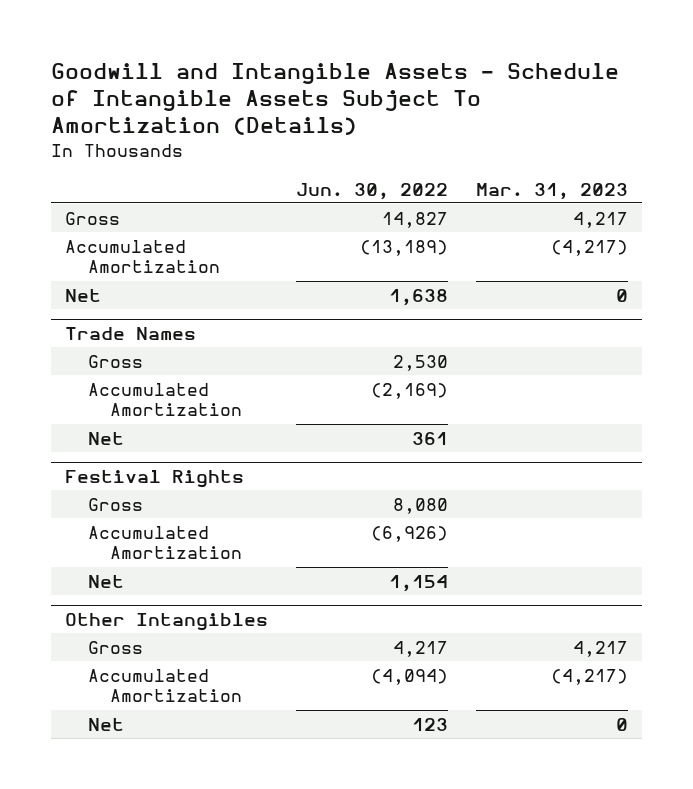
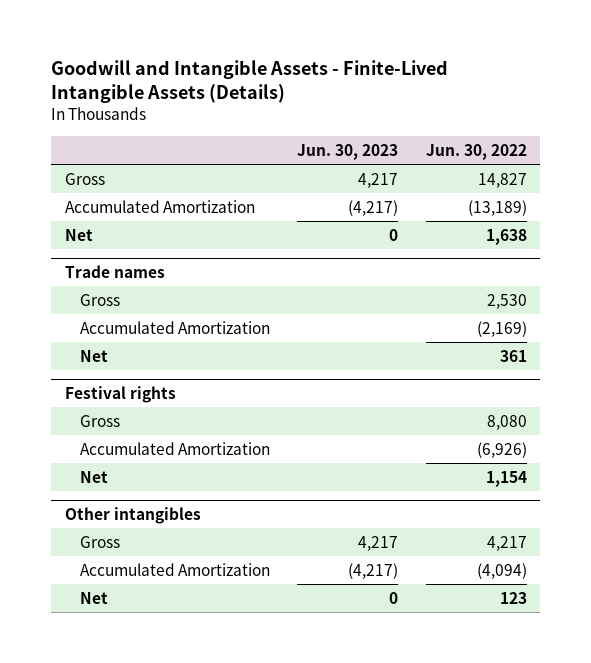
[51,62,620,136] Goodwill and Intangible Assets - Schedule of Intangible Assets Subject To Amortization (Details) -> [51,60,449,104] Goodwill and Intangible Assets - Finite-Lived Intangible Assets (Details)
[475,182,628,200] Mar. 31, 2023 -> none
none -> [297,143,399,160] Jun. 30, 2023
[65,327,197,341] Trade Names -> [64,264,165,278] Trade names
[65,470,245,489] Festival Rights -> [64,385,176,403] Festival rights
[65,613,269,632] Other Intangibles -> [64,506,201,524] Other intangibles

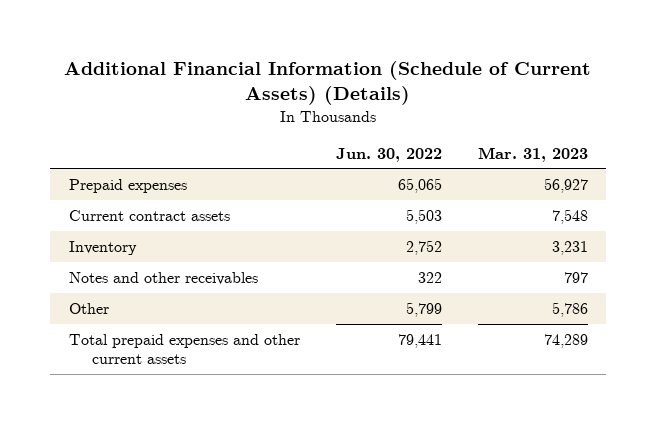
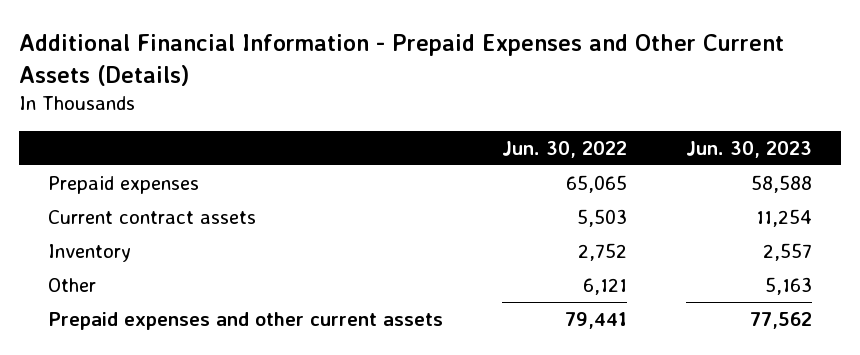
[64,61,592,106] Additional Financial Information (Schedule of Current Assets) (Details) -> [19,33,785,86] Additional Financial Information - Prepaid Expenses and Other Current Assets (Details)
[478,146,589,162] Mar. 31, 2023 -> none
none -> [685,140,812,158] Jun. 30, 2023
[68,271,258,285] Notes and other receivables -> none
[405,301,442,317] 5,799 -> [583,277,628,295] 6,121
[68,333,300,365] Total prepaid expenses and other current assets -> [48,311,444,330] Prepaid expenses and other current assets

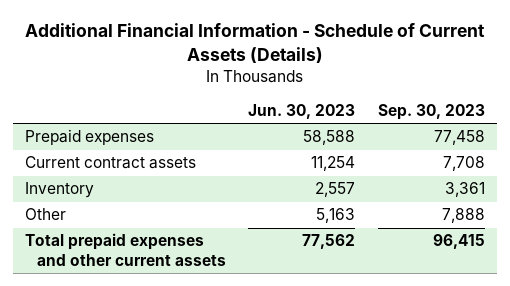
[19,33,785,86] Additional Financial Information - Prepaid Expenses and Other Current Assets (Details) -> [24,23,485,64] Additional Financial Information - Schedule of Current Assets (Details)
[502,140,628,158] Jun. 30, 2022 -> none
none -> [378,103,486,120] Sep. 30, 2023
[48,311,444,330] Prepaid expenses and other current assets -> [24,233,226,266] Total prepaid expenses and other current assets

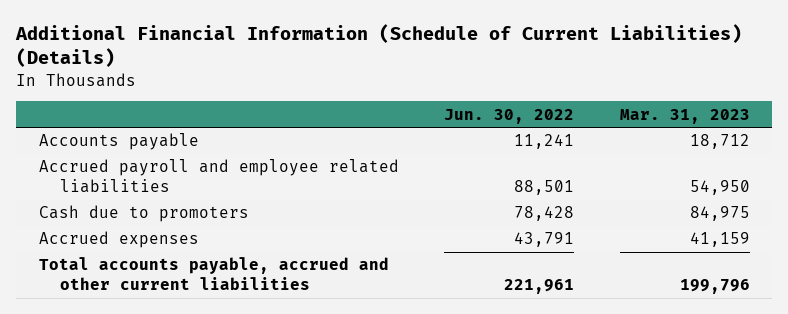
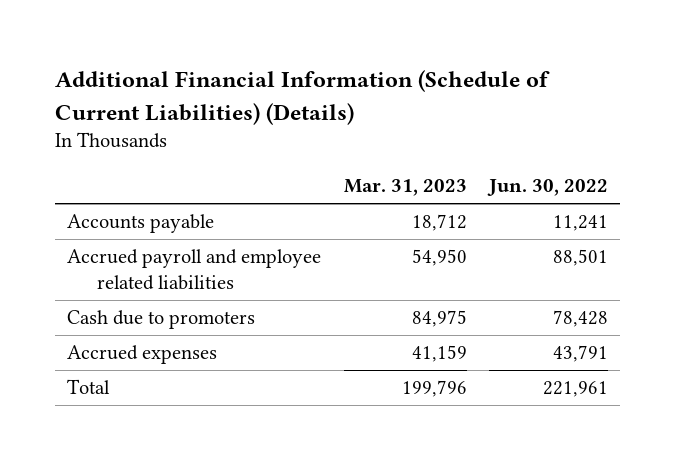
[38,257,389,291] Total accounts payable, accrued and other current liabilities -> [66,379,110,395] Total

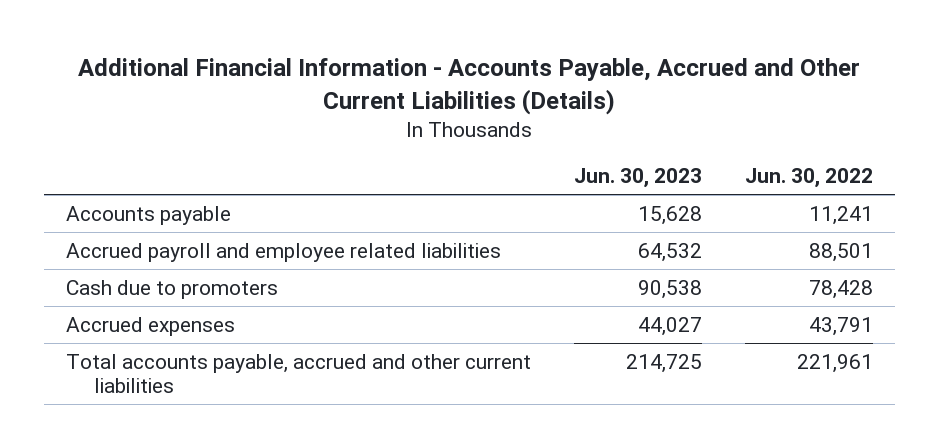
[55,70,551,125] Additional Financial Information (Schedule of Current Liabilities) (Details) -> [78,58,861,115] Additional Financial Information - Accounts Payable, Accrued and Other Current Liabilities (Details)
[343,179,467,197] Mar. 31, 2023 -> none
none -> [573,168,702,189] Jun. 30, 2023
[66,379,110,395] Total -> [65,353,531,394] Total accounts payable, accrued and other current liabilities

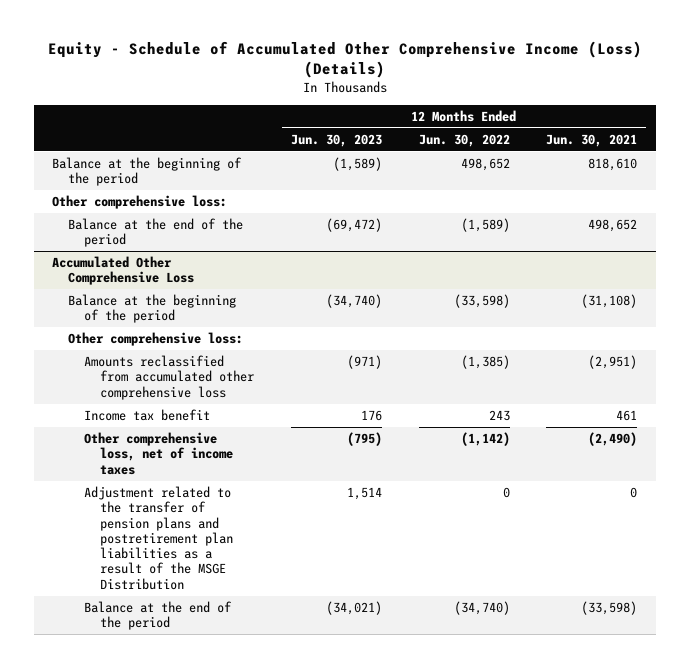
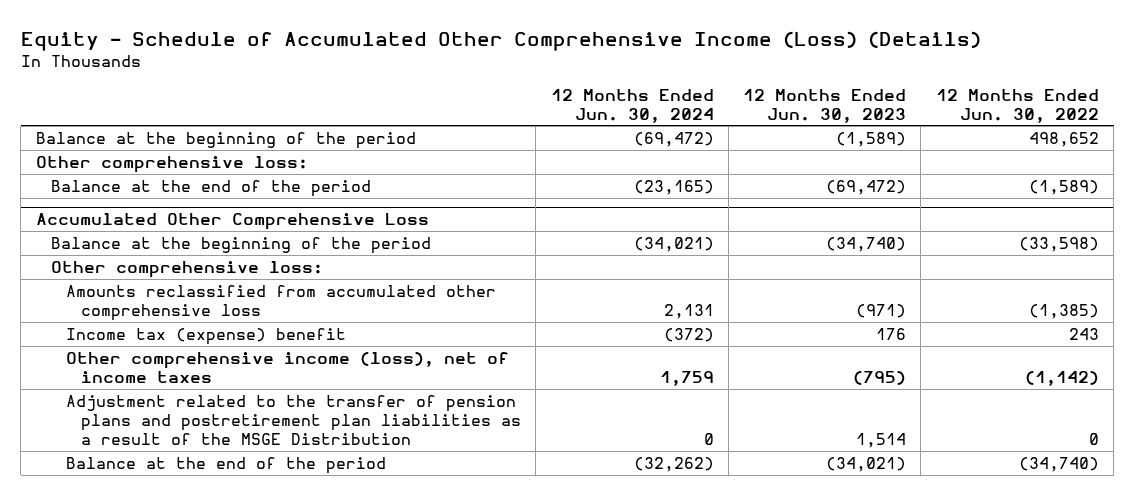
[546,133,638,147] Jun. 30, 2021 -> none
none -> [550,88,714,123] 12 Months Ended Jun. 30, 2024
[84,409,211,422] Income tax benefit -> [65,327,346,345] Income tax (expense) benefit
[84,432,234,475] Other comprehensive loss, net of income taxes -> [65,351,509,383] Other comprehensive income (loss), net of income taxes

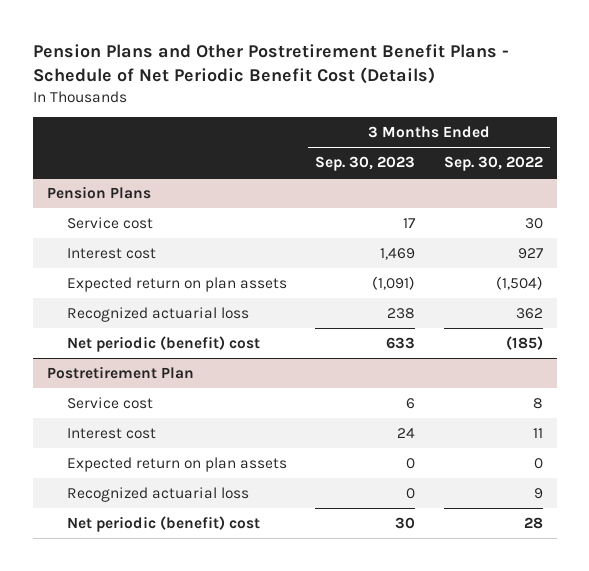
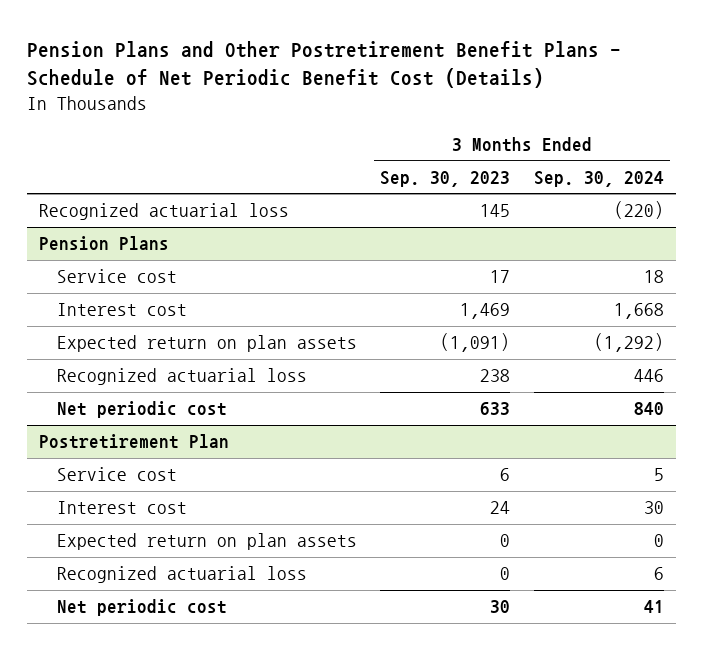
[443,156,543,172] Sep. 30, 2022 -> none
none -> [534,170,665,187] Sep. 30, 2024
none -> [39,203,290,221] Recognized actuarial loss
[66,335,260,352] Net periodic (benefit) cost -> [56,401,227,419] Net periodic cost
[66,515,260,532] Net periodic (benefit) cost -> [56,599,227,617] Net periodic cost

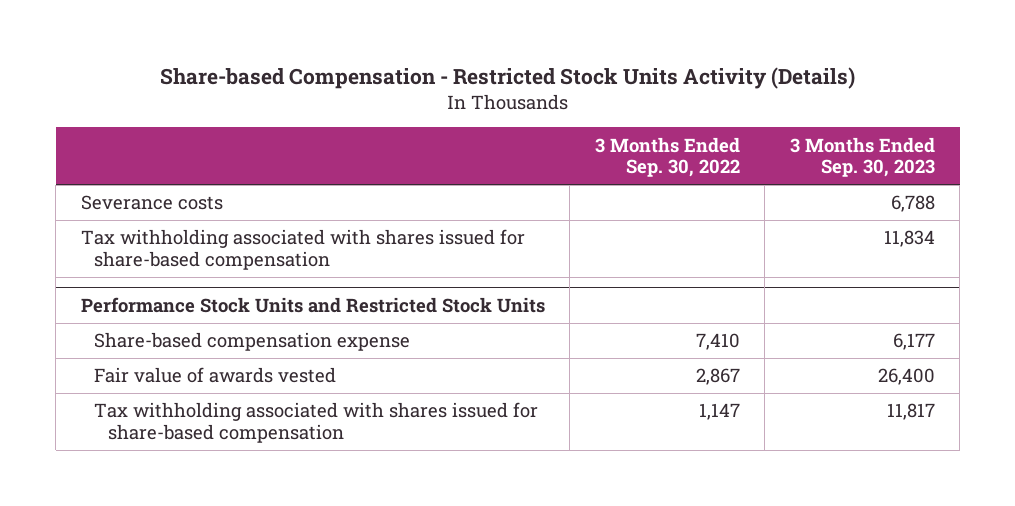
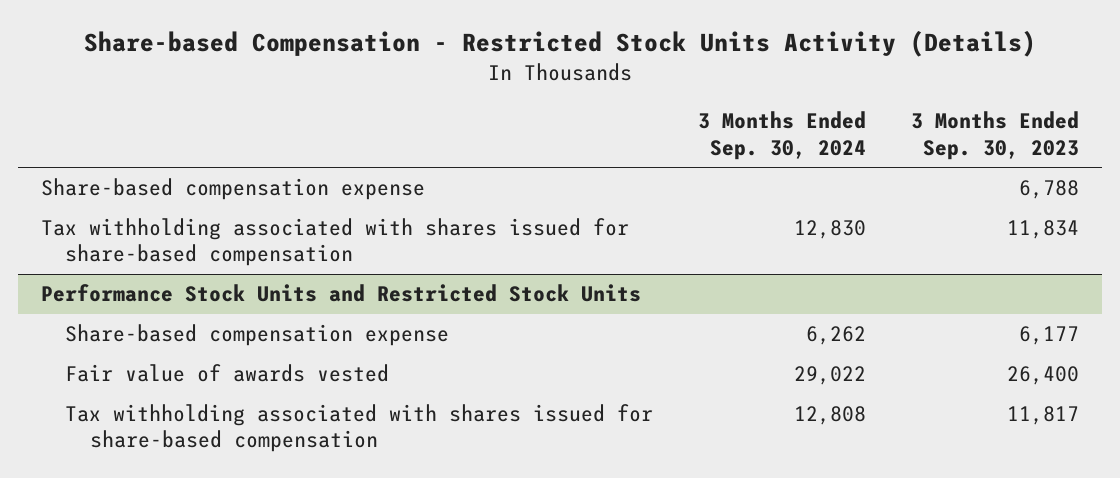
[594,136,740,178] 3 Months Ended Sep. 30, 2022 -> none
none -> [698,111,867,160] 3 Months Ended Sep. 30, 2024
[80,195,223,211] Severance costs -> [40,178,425,201] Share-based compensation expense

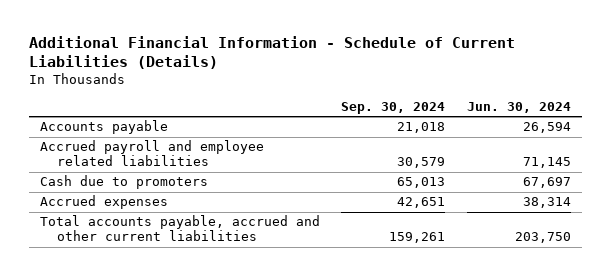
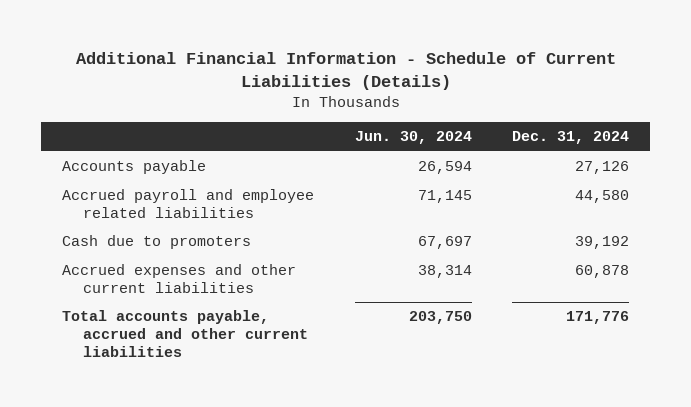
[341,101,446,114] Sep. 30, 2024 -> none
none -> [512,131,630,145] Dec. 31, 2024
[39,195,168,210] Accrued expenses -> [61,264,296,293] Accrued expenses and other current liabilities

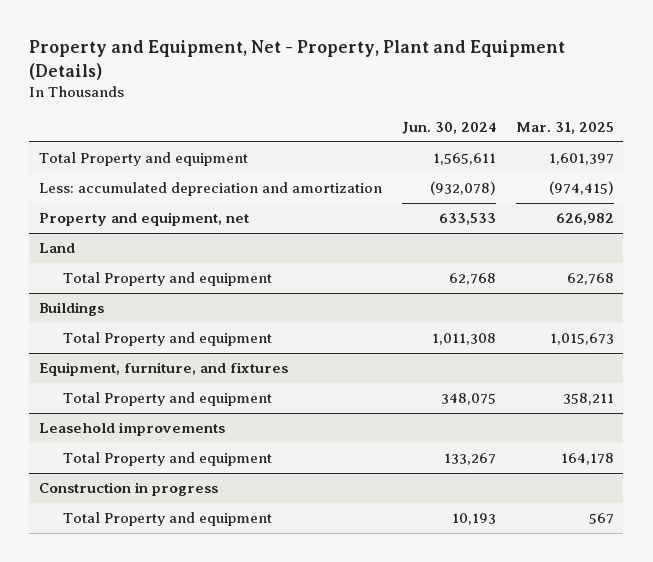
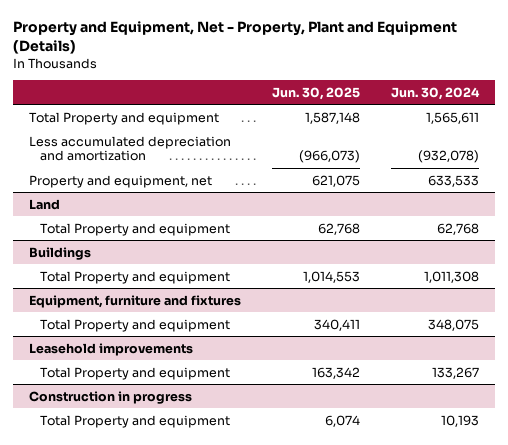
[515,122,614,135] Mar. 31, 2025 -> none
none -> [271,86,360,100] Jun. 30, 2025
[39,182,383,197] Less: accumulated depreciation and amortization -> [28,135,231,162] Less accumulated depreciation and amortization
[39,362,289,377] Equipment, furniture, and fixtures -> [28,294,241,308] Equipment, furniture and fixtures

